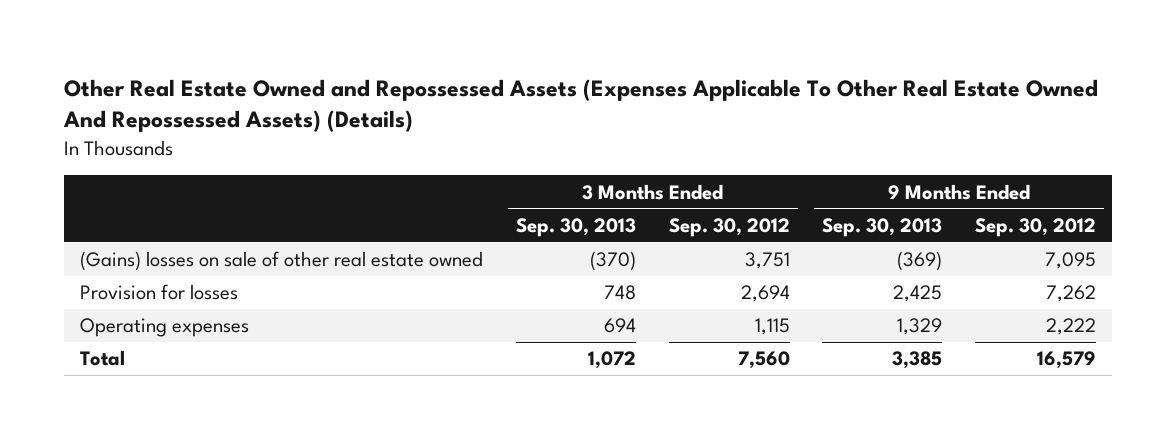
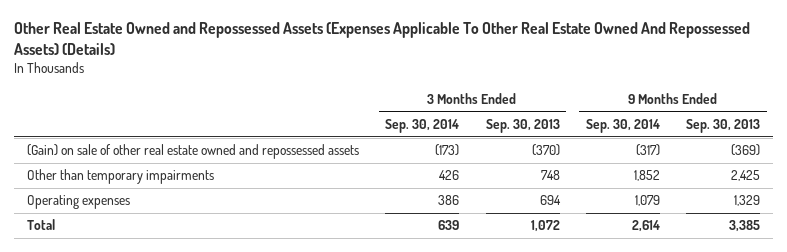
[668,217,790,237] Sep. 30, 2012 -> none
[974,217,1096,237] Sep. 30, 2012 -> none
none -> [385,118,460,133] Sep. 30, 2014
none -> [585,118,660,133] Sep. 30, 2014
[80,251,484,272] (Gains) losses on sale of other real estate owned -> [26,144,359,160] (Gain) on sale of other real estate owned and repossessed assets
[80,284,239,301] Provision for losses -> [26,169,214,185] Other than temporary impairments

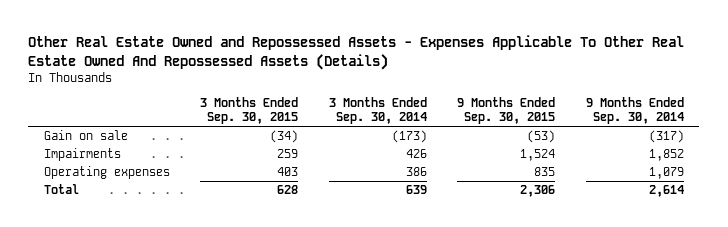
[13,22,750,56] Other Real Estate Owned and Repossessed Assets (Expenses Applicable To Other Real Estate Owned And Repossessed Assets) (Details) -> [28,34,685,70] Other Real Estate Owned and Repossessed Assets - Expenses Applicable To Other Real Estate Owned And Repossessed Assets (Details)
[485,118,560,133] Sep. 30, 2013 -> none
[686,118,761,133] Sep. 30, 2013 -> none
none -> [200,97,299,125] 3 Months Ended Sep. 30, 2015
none -> [457,97,556,125] 9 Months Ended Sep. 30, 2015
[26,144,359,160] (Gain) on sale of other real estate owned and repossessed assets -> [43,130,128,141] Gain on sale
[26,169,214,185] Other than temporary impairments -> [43,148,121,162] Impairments

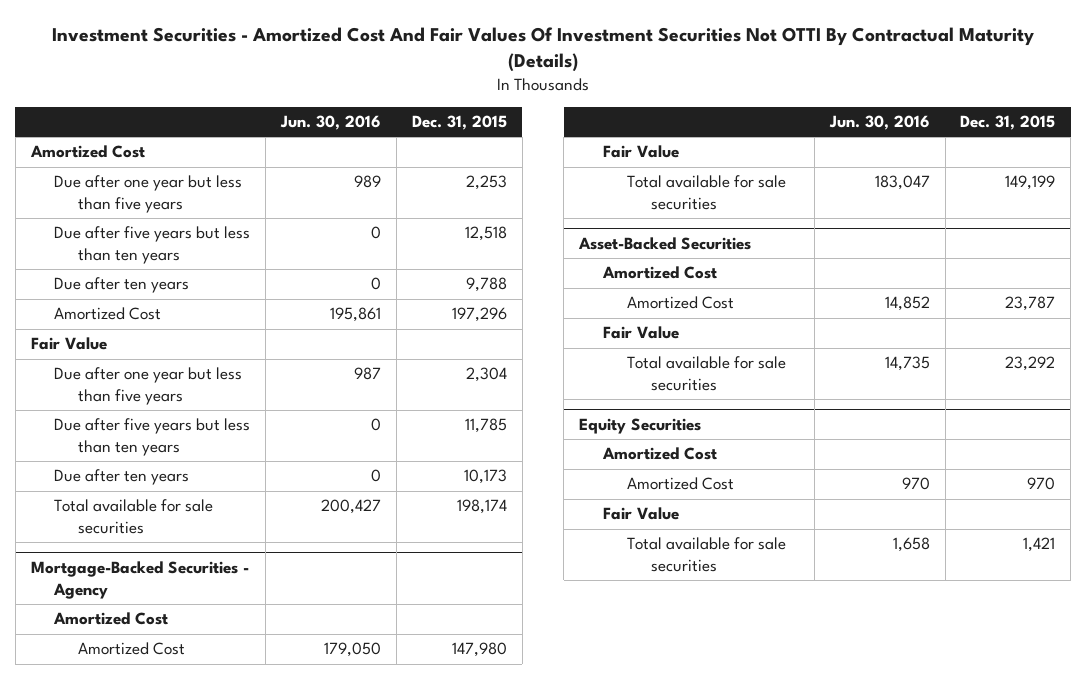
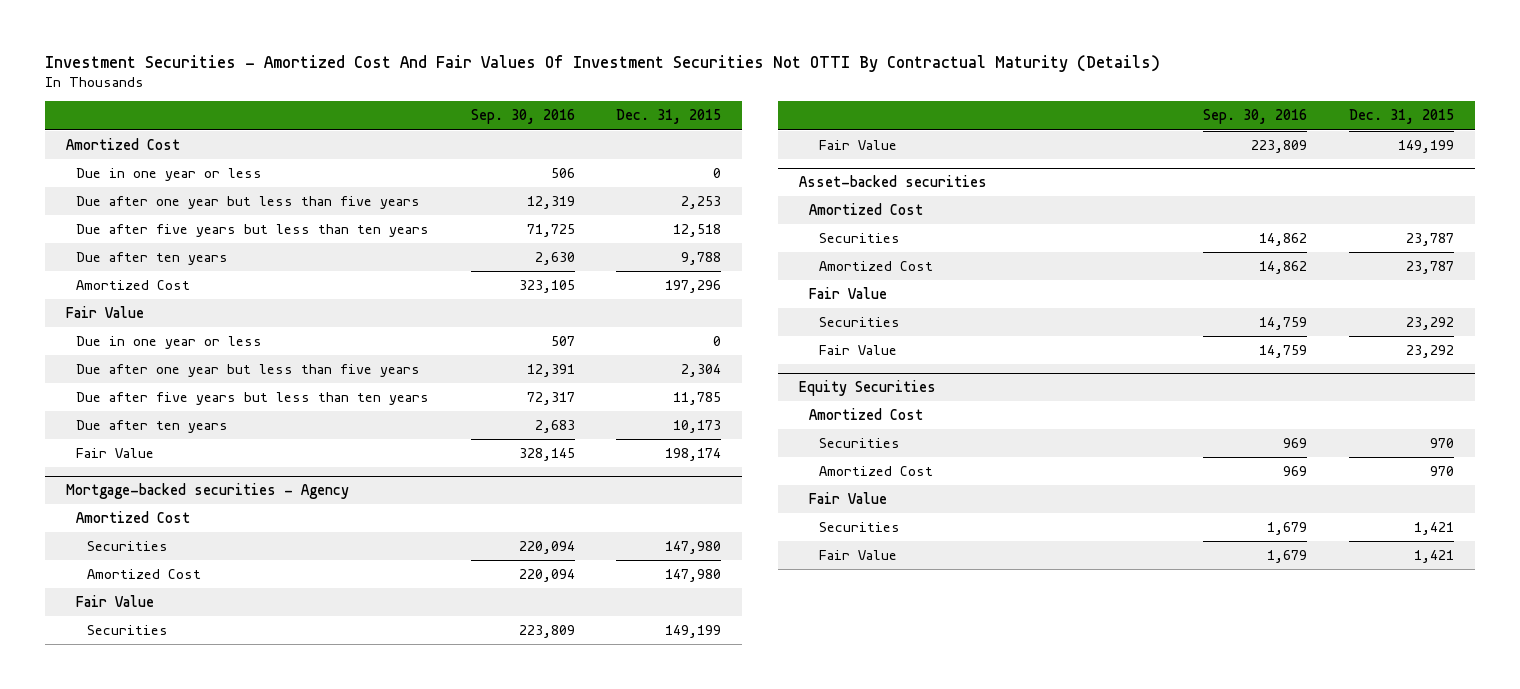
[280,115,382,131] Jun. 30, 2016 -> none
none -> [470,109,575,125] Sep. 30, 2016
none -> [76,168,263,182] Due in one year or less
none -> [76,336,263,350] Due in one year or less
[54,499,214,534] Total available for sale securities -> [76,448,155,459] Fair Value
[30,561,249,599] Mortgage-Backed Securities - Agency -> [66,483,350,500] Mortgage-backed securities - Agency
none -> [86,541,168,552] Securities
none -> [86,625,168,636] Securities
[626,175,786,210] Total available for sale securities -> [819,140,898,151] Fair Value
[578,237,752,251] Asset-Backed Securities -> [798,175,987,188] Asset-backed securities
none -> [819,233,901,244] Securities
none -> [819,317,901,328] Securities
[626,356,786,391] Total available for sale securities -> [819,345,898,356] Fair Value
none -> [819,438,901,449] Securities
none -> [819,522,901,533] Securities
[626,537,786,572] Total available for sale securities -> [819,550,898,561] Fair Value

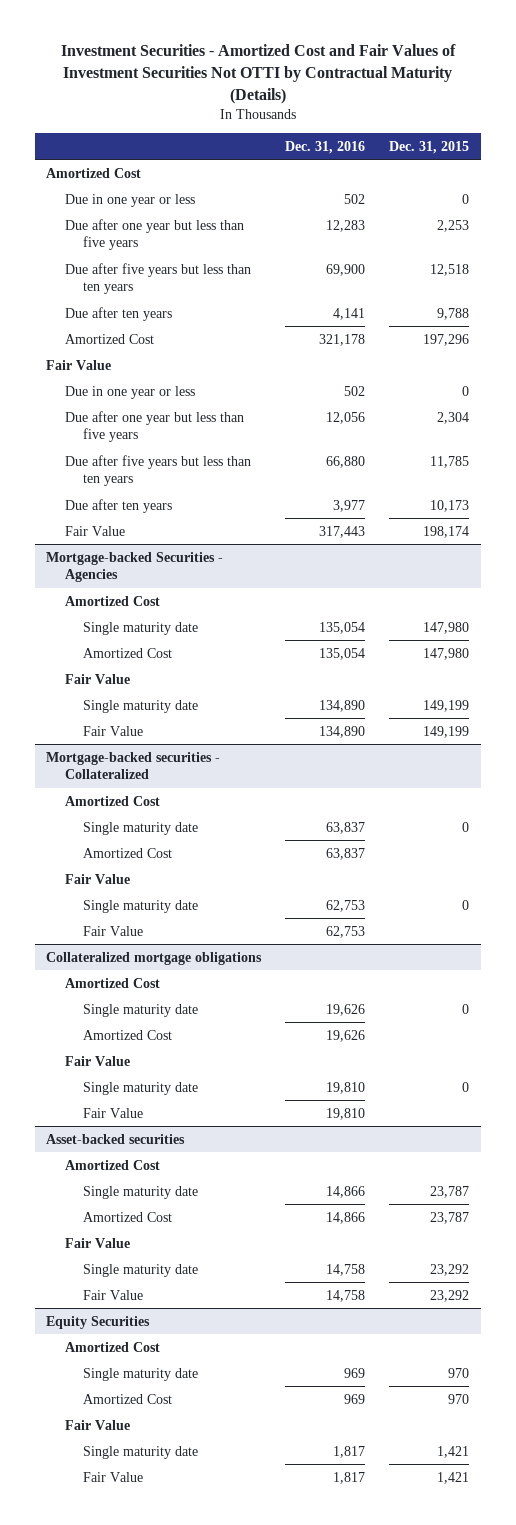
[45,54,1161,72] Investment Securities - Amortized Cost And Fair Values Of Investment Securities Not OTTI By Contractual Maturity (Details) -> [60,44,456,104] Investment Securities - Amortized Cost and Fair Values of Investment Securities Not OTTI by Contractual Maturity (Details)
[470,109,575,125] Sep. 30, 2016 -> none
none -> [285,140,366,154] Dec. 31, 2016
[66,483,350,500] Mortgage-backed securities - Agency -> [46,551,224,582] Mortgage-backed Securities - Agencies
[86,541,168,552] Securities -> [82,621,198,635] Single maturity date
[86,625,168,636] Securities -> [82,699,198,713] Single maturity date
none -> [46,751,221,779] Mortgage-backed securities - Collateralized
none -> [64,795,160,806] Amortized Cost
none -> [82,821,198,835] Single maturity date
none -> [82,847,172,858] Amortized Cost
none -> [64,873,130,884] Fair Value
none -> [82,899,198,913] Single maturity date
none -> [82,925,143,936] Fair Value
none -> [46,951,263,965] Collateralized mortgage obligations
none -> [64,977,160,988] Amortized Cost
none -> [82,1003,198,1017] Single maturity date
none -> [82,1029,172,1040] Amortized Cost
none -> [64,1055,130,1066] Fair Value
none -> [82,1081,198,1095] Single maturity date
none -> [82,1107,143,1118] Fair Value
[819,233,901,244] Securities -> [82,1185,198,1199] Single maturity date
[819,317,901,328] Securities -> [82,1263,198,1277] Single maturity date
[819,438,901,449] Securities -> [82,1367,198,1381] Single maturity date
[819,522,901,533] Securities -> [82,1445,198,1459] Single maturity date

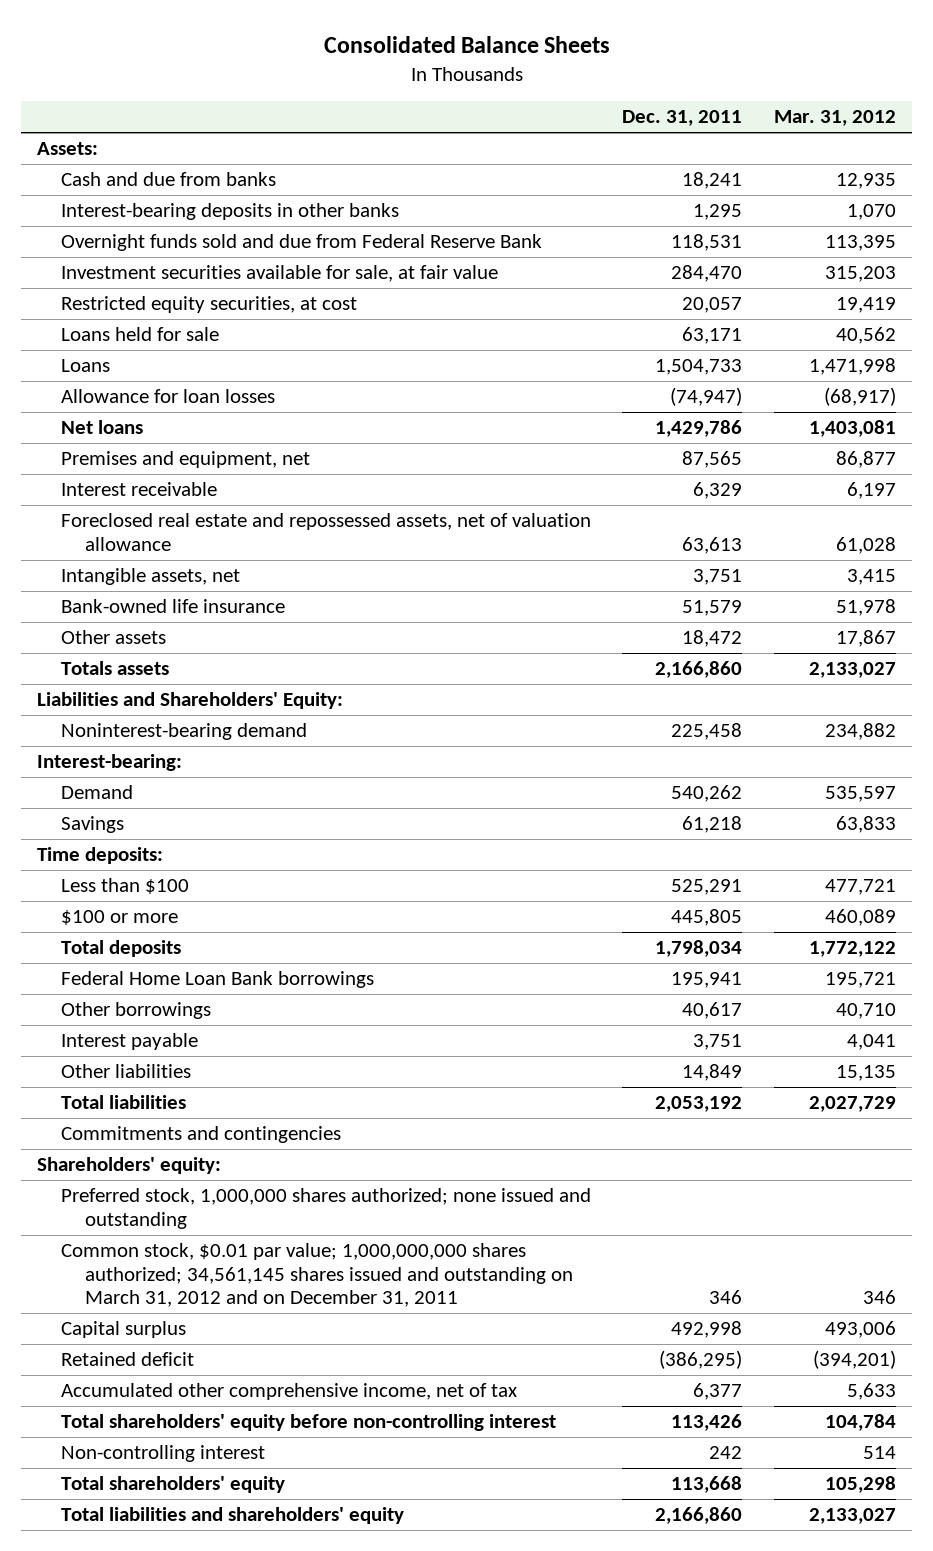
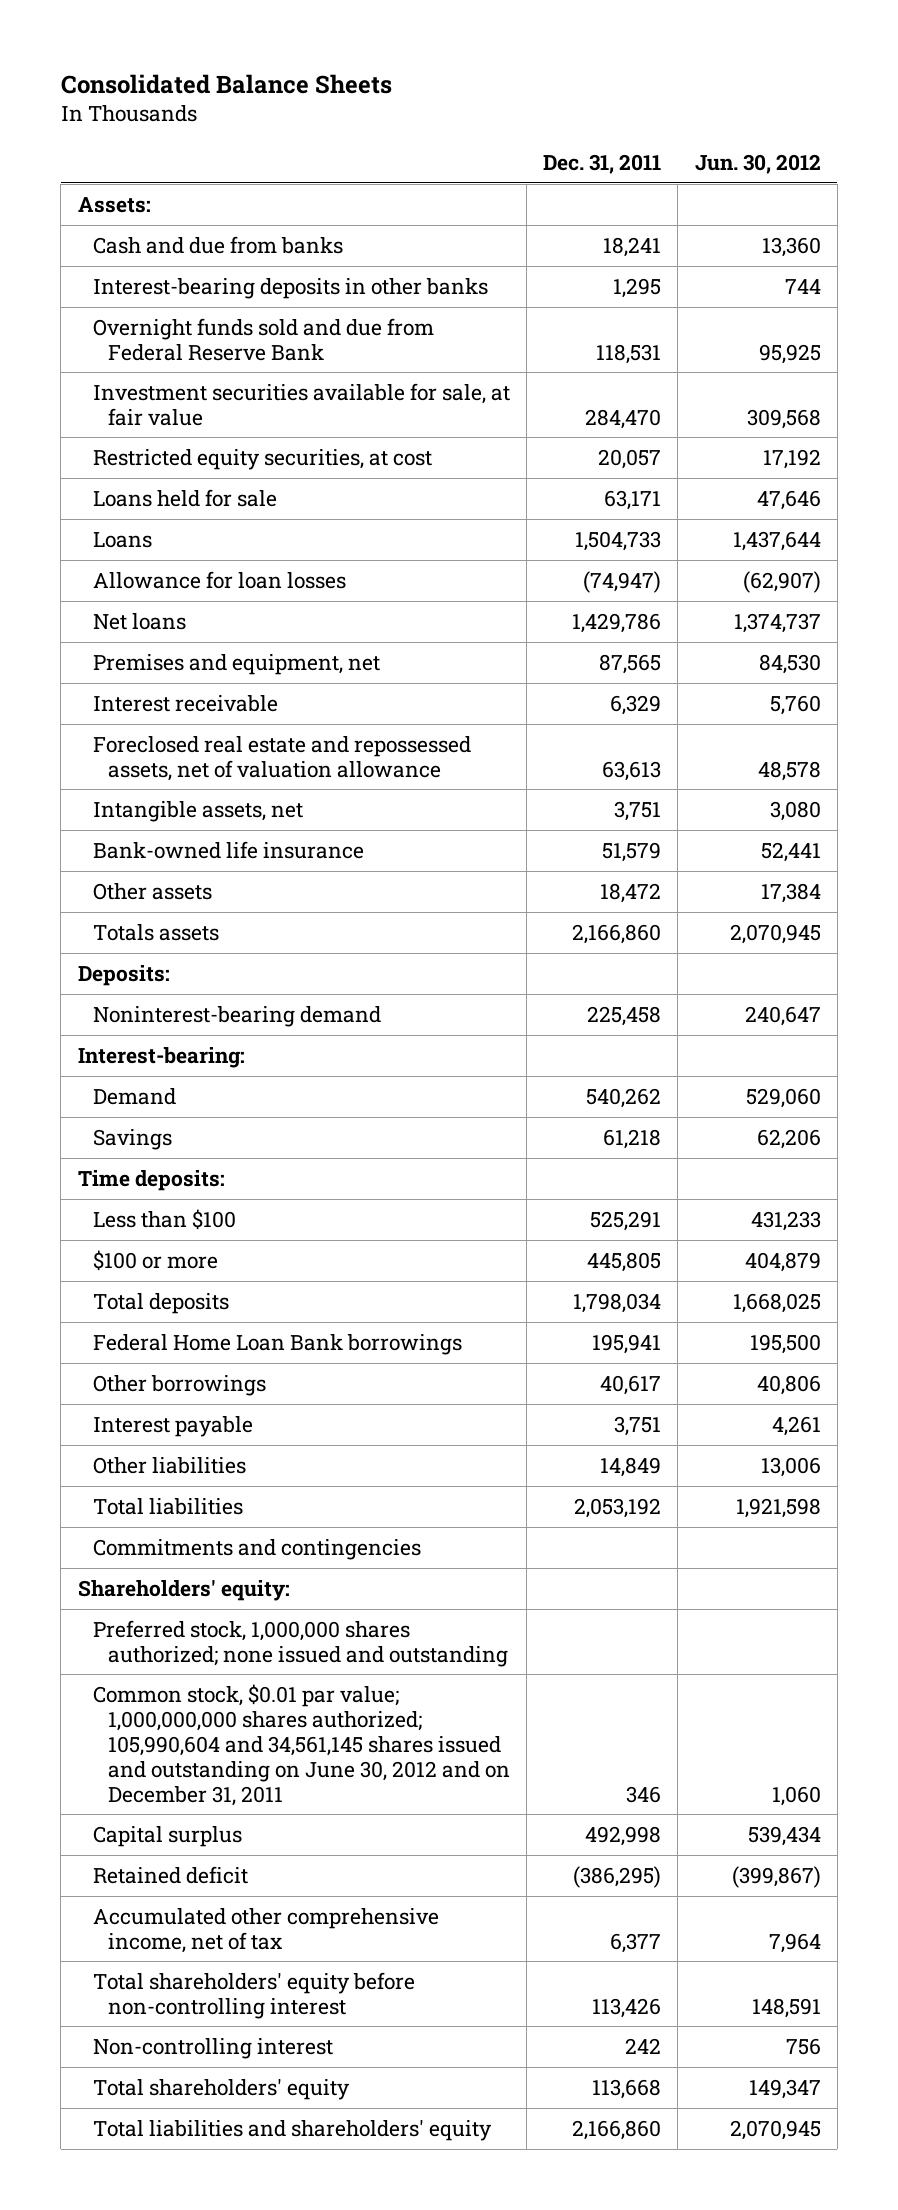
[774,110,897,127] Mar. 31, 2012 -> none
none -> [694,153,821,174] Jun. 30, 2012
[37,692,344,710] Liabilities and Shareholders' Equity: -> none
none -> [77,964,170,986] Deposits:
[60,1243,573,1308] Common stock, $0.01 par value; 1,000,000,000 shares authorized; 34,561,145 shares issued and outstanding on March 31, 2012 and on December 31, 2011 -> [92,1683,510,1806] Common stock, $0.01 par value; 1,000,000,000 shares authorized; 105,990,604 and 34,561,145 shares issued and outstanding on June 30, 2012 and on December 31, 2011

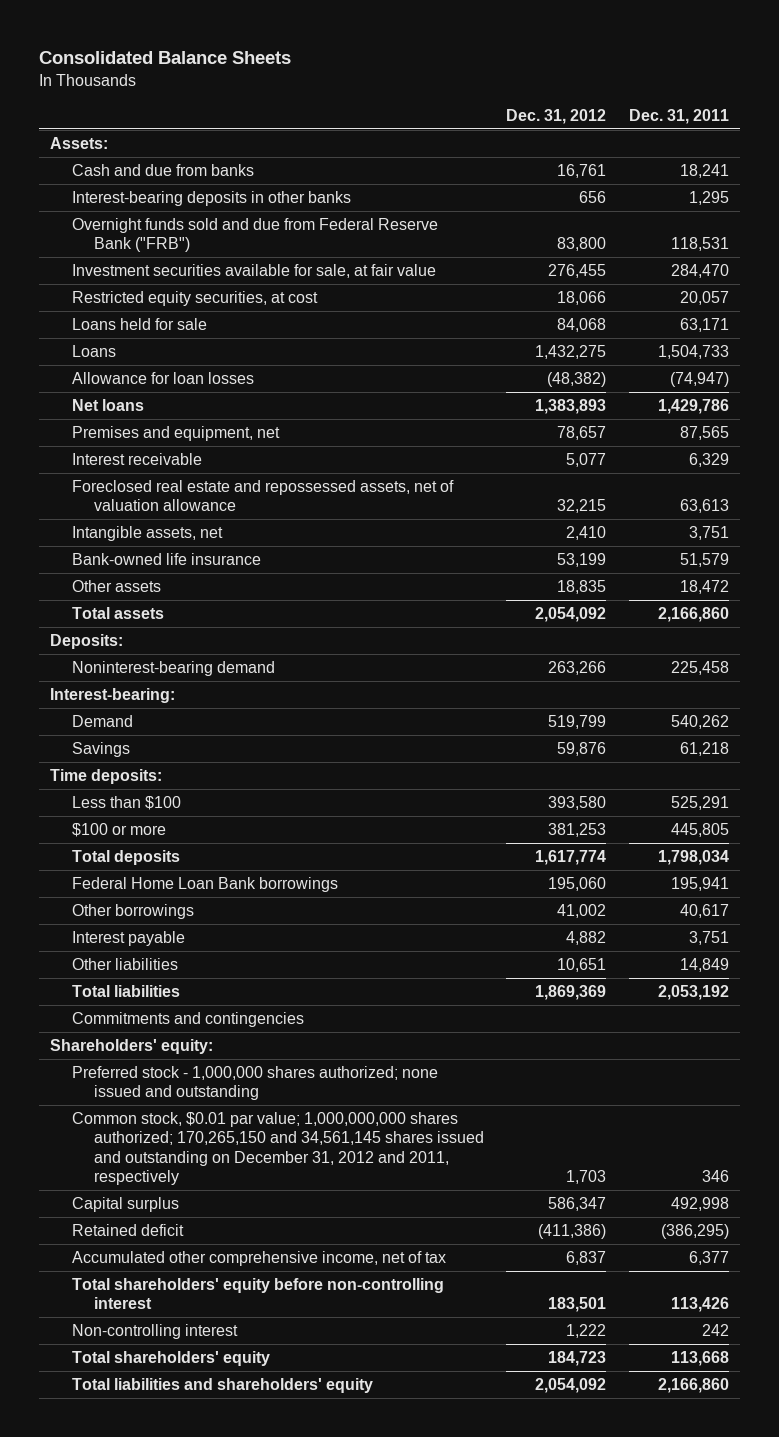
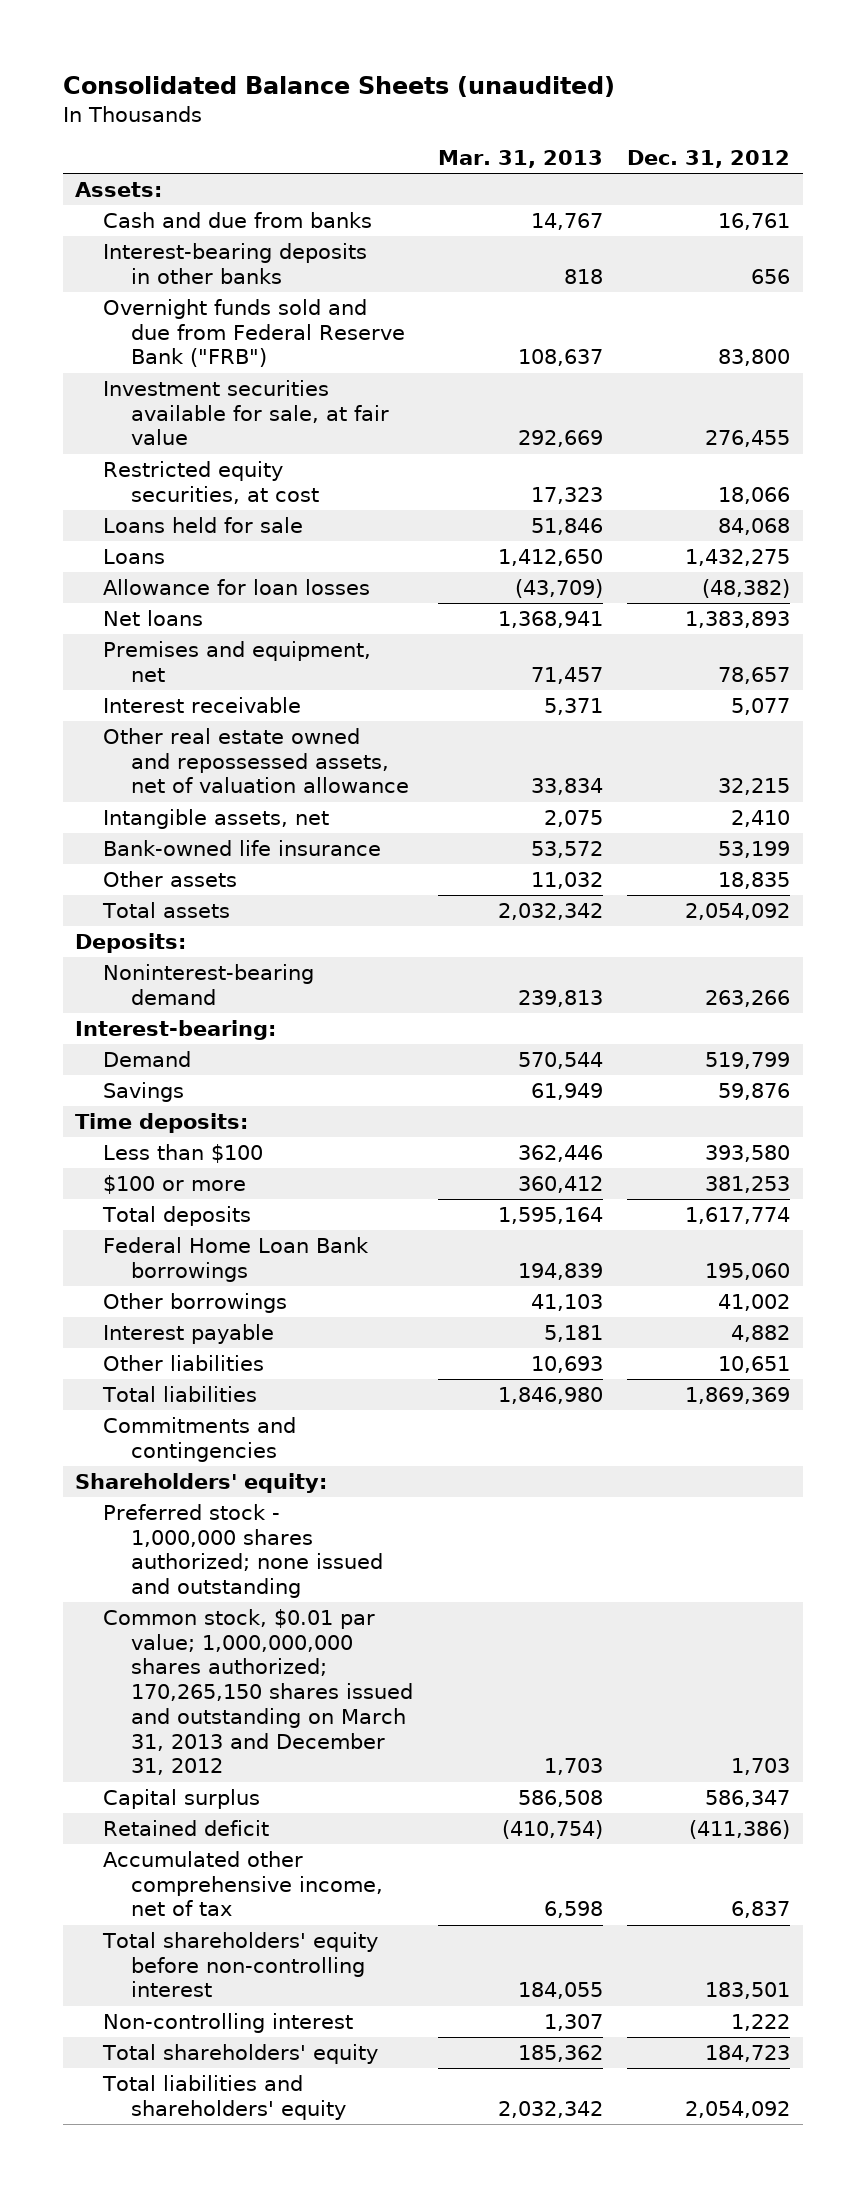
[39,51,292,65] Consolidated Balance Sheets -> [62,76,615,98] Consolidated Balance Sheets (unaudited)
[628,108,729,124] Dec. 31, 2011 -> none
none -> [437,150,603,169] Mar. 31, 2013
[72,479,455,512] Foreclosed real estate and repossessed assets, net of valuation allowance -> [103,727,410,794] Other real estate owned and repossessed assets, net of valuation allowance
[72,1111,484,1186] Common stock, $0.01 par value; 1,000,000,000 shares authorized; 170,265,150 and 34,561,145 shares issued and outstanding on December 31, 2012 and 2011, respectively -> [103,1608,414,1776] Common stock, $0.01 par value; 1,000,000,000 shares authorized; 170,265,150 shares issued and outstanding on March 31, 2013 and December 31, 2012

